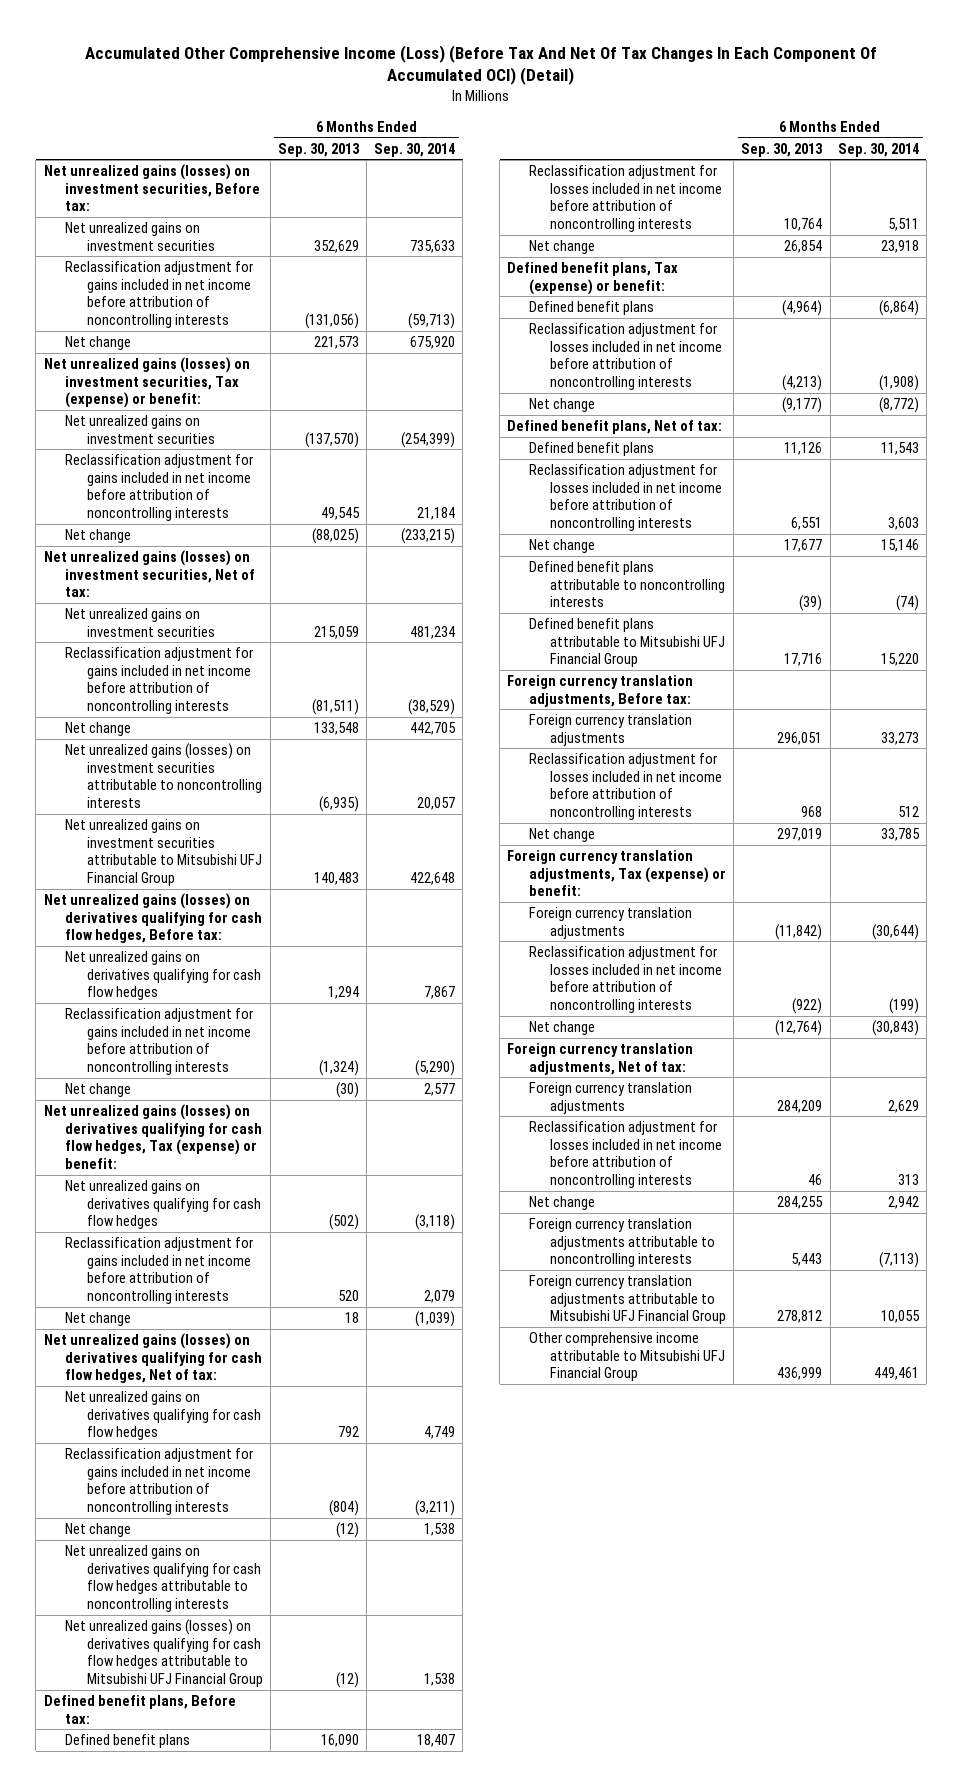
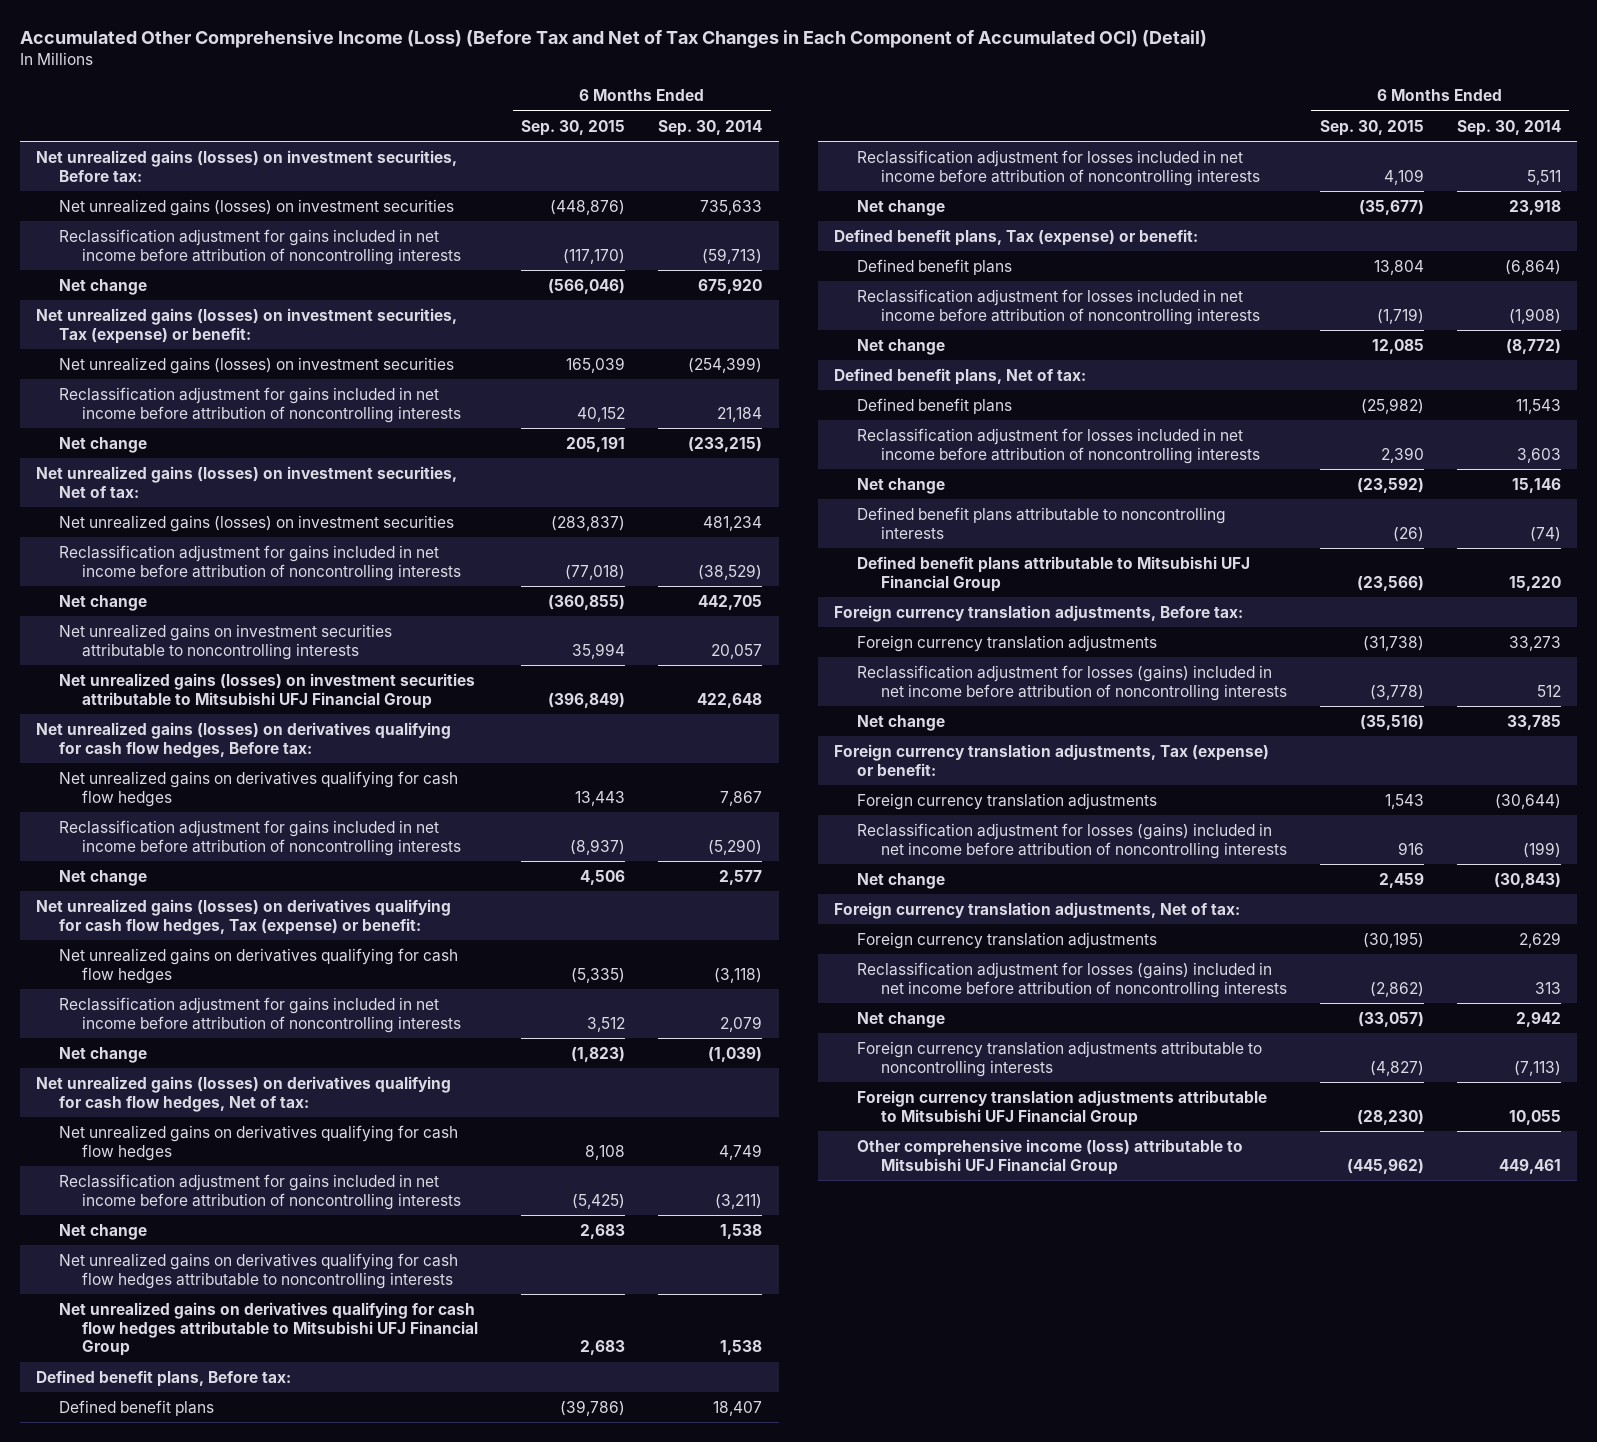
[85,44,878,86] Accumulated Other Comprehensive Income (Loss) (Before Tax And Net Of Tax Changes In Each Component Of Accumulated OCI) (Detail) -> [19,29,1207,48] Accumulated Other Comprehensive Income (Loss) (Before Tax and Net of Tax Changes in Each Component of Accumulated OCI) (Detail)
[277,142,360,157] Sep. 30, 2013 -> none
none -> [521,119,626,136] Sep. 30, 2015
[65,222,215,251] Net unrealized gains on investment securities -> [59,198,455,216] Net unrealized gains (losses) on investment securities
[65,415,215,444] Net unrealized gains on investment securities -> [59,356,455,374] Net unrealized gains (losses) on investment securities
[65,608,215,637] Net unrealized gains on investment securities -> [59,514,455,532] Net unrealized gains (losses) on investment securities
[65,743,262,809] Net unrealized gains (losses) on investment securities attributable to noncontrolling interests -> [59,623,393,660] Net unrealized gains on investment securities attributable to noncontrolling interests
[65,819,262,887] Net unrealized gains on investment securities attributable to Mitsubishi UFJ Financial Group -> [59,672,476,709] Net unrealized gains (losses) on investment securities attributable to Mitsubishi UFJ Financial Group
[65,1619,263,1688] Net unrealized gains (losses) on derivatives qualifying for cash flow hedges attributable to Mitsubishi UFJ Financial Group -> [59,1301,479,1357] Net unrealized gains on derivatives qualifying for cash flow hedges attributable to Mitsubishi UFJ Financial Group
[528,753,723,821] Reclassification adjustment for losses included in net income before attribution of noncontrolling interests -> [857,664,1287,701] Reclassification adjustment for losses (gains) included in net income before attribution of noncontrolling interests
[528,946,723,1014] Reclassification adjustment for losses included in net income before attribution of noncontrolling interests -> [857,822,1287,859] Reclassification adjustment for losses (gains) included in net income before attribution of noncontrolling interests
[528,1121,723,1189] Reclassification adjustment for losses included in net income before attribution of noncontrolling interests -> [857,961,1287,998] Reclassification adjustment for losses (gains) included in net income before attribution of noncontrolling interests
[528,1332,726,1382] Other comprehensive income attributable to Mitsubishi UFJ Financial Group -> [857,1138,1244,1175] Other comprehensive income (loss) attributable to Mitsubishi UFJ Financial Group

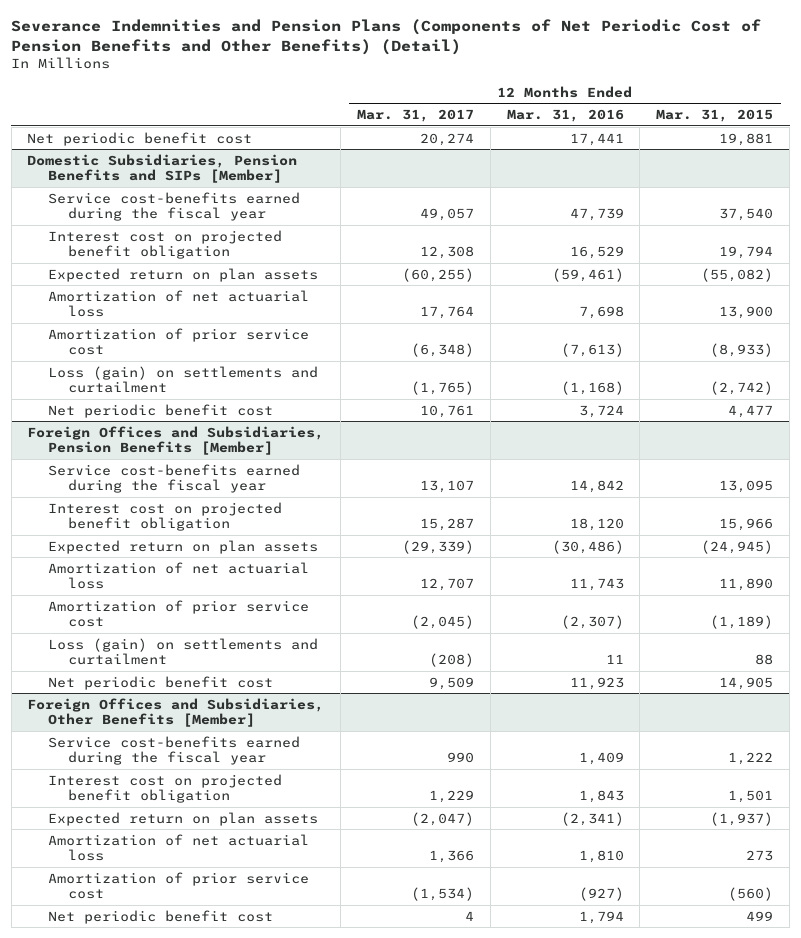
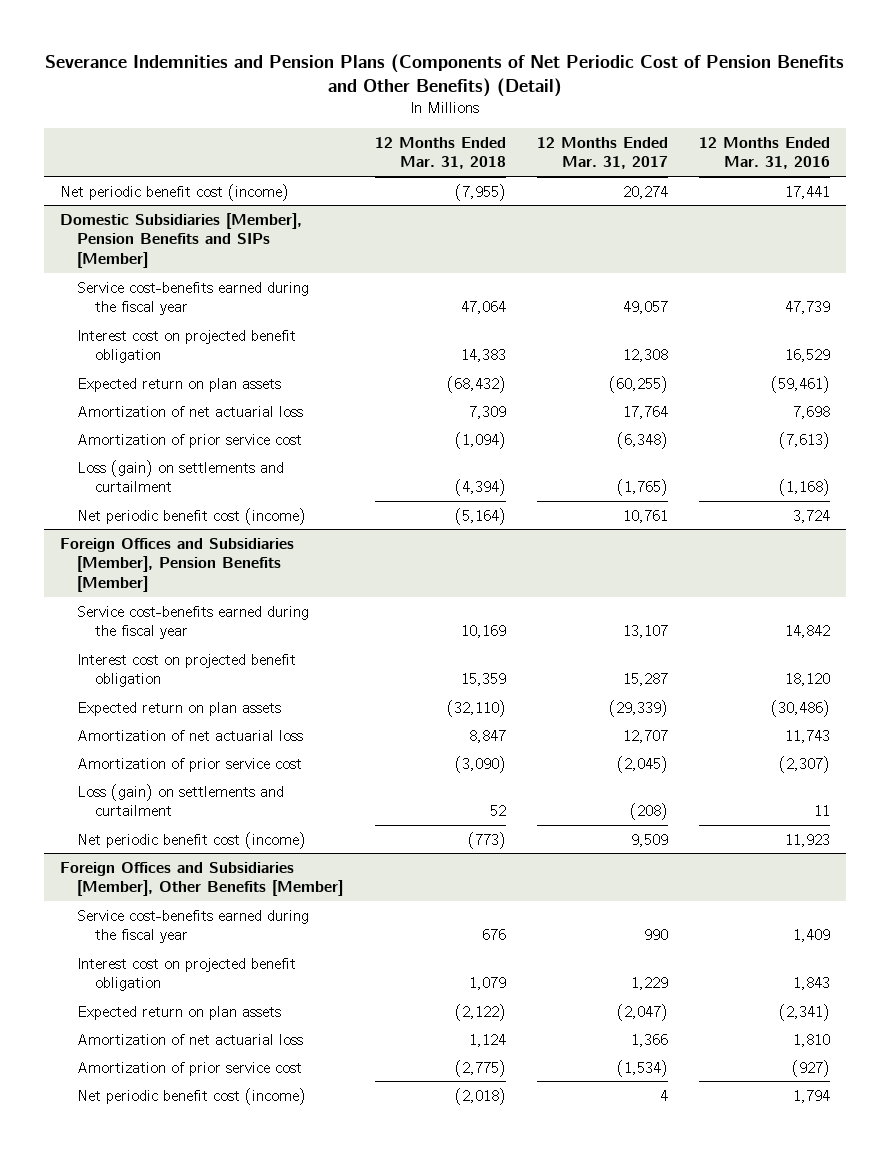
[656,108,774,122] Mar. 31, 2015 -> none
none -> [374,136,506,170] 12 Months Ended Mar. 31, 2018
[27,131,253,146] Net periodic benefit cost -> [59,183,289,201] Net periodic benefit cost (income)
[27,153,298,183] Domestic Subsidiaries, Pension Benefits and SIPs [Member] -> [59,212,302,268] Domestic Subsidiaries [Member], Pension Benefits and SIPs [Member]
[47,403,273,418] Net periodic benefit cost -> [77,507,307,525] Net periodic benefit cost (income)
[27,425,325,455] Foreign Offices and Subsidiaries, Pension Benefits [Member] -> [59,537,294,592] Foreign Offices and Subsidiaries [Member], Pension Benefits [Member]
[47,675,273,690] Net periodic benefit cost -> [77,831,307,849] Net periodic benefit cost (income)
[27,697,325,727] Foreign Offices and Subsidiaries, Other Benefits [Member] -> [59,861,344,897] Foreign Offices and Subsidiaries [Member], Other Benefits [Member]
[47,909,273,924] Net periodic benefit cost -> [77,1087,307,1105] Net periodic benefit cost (income)

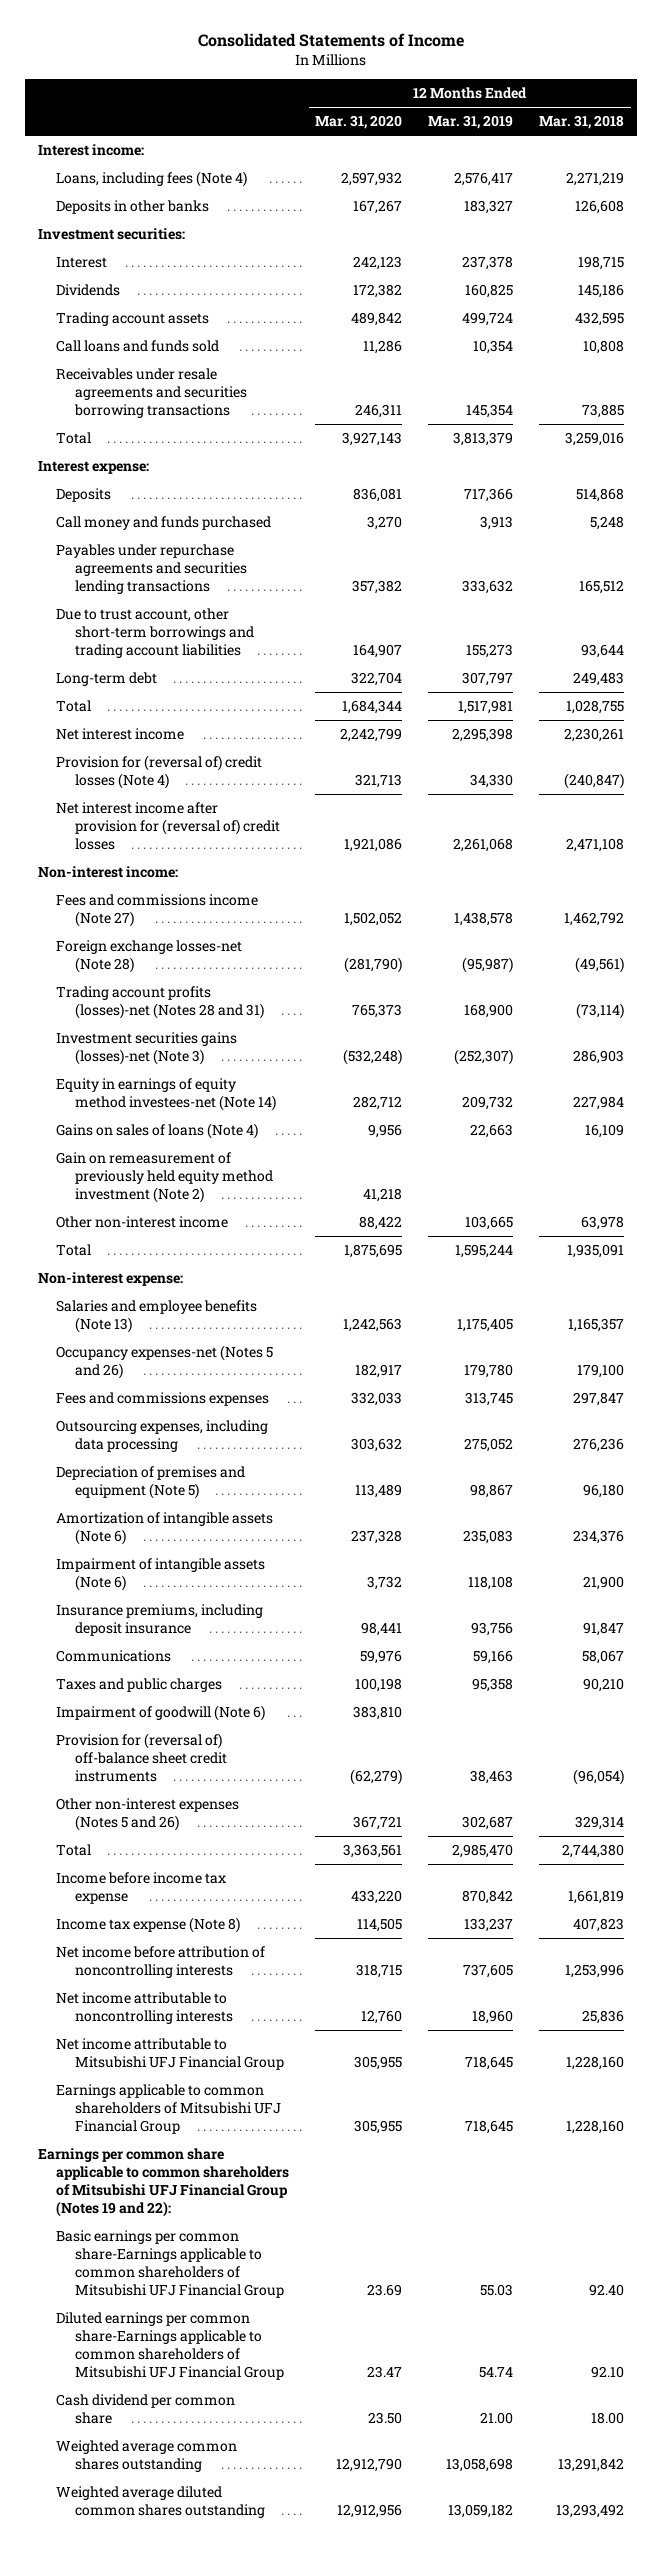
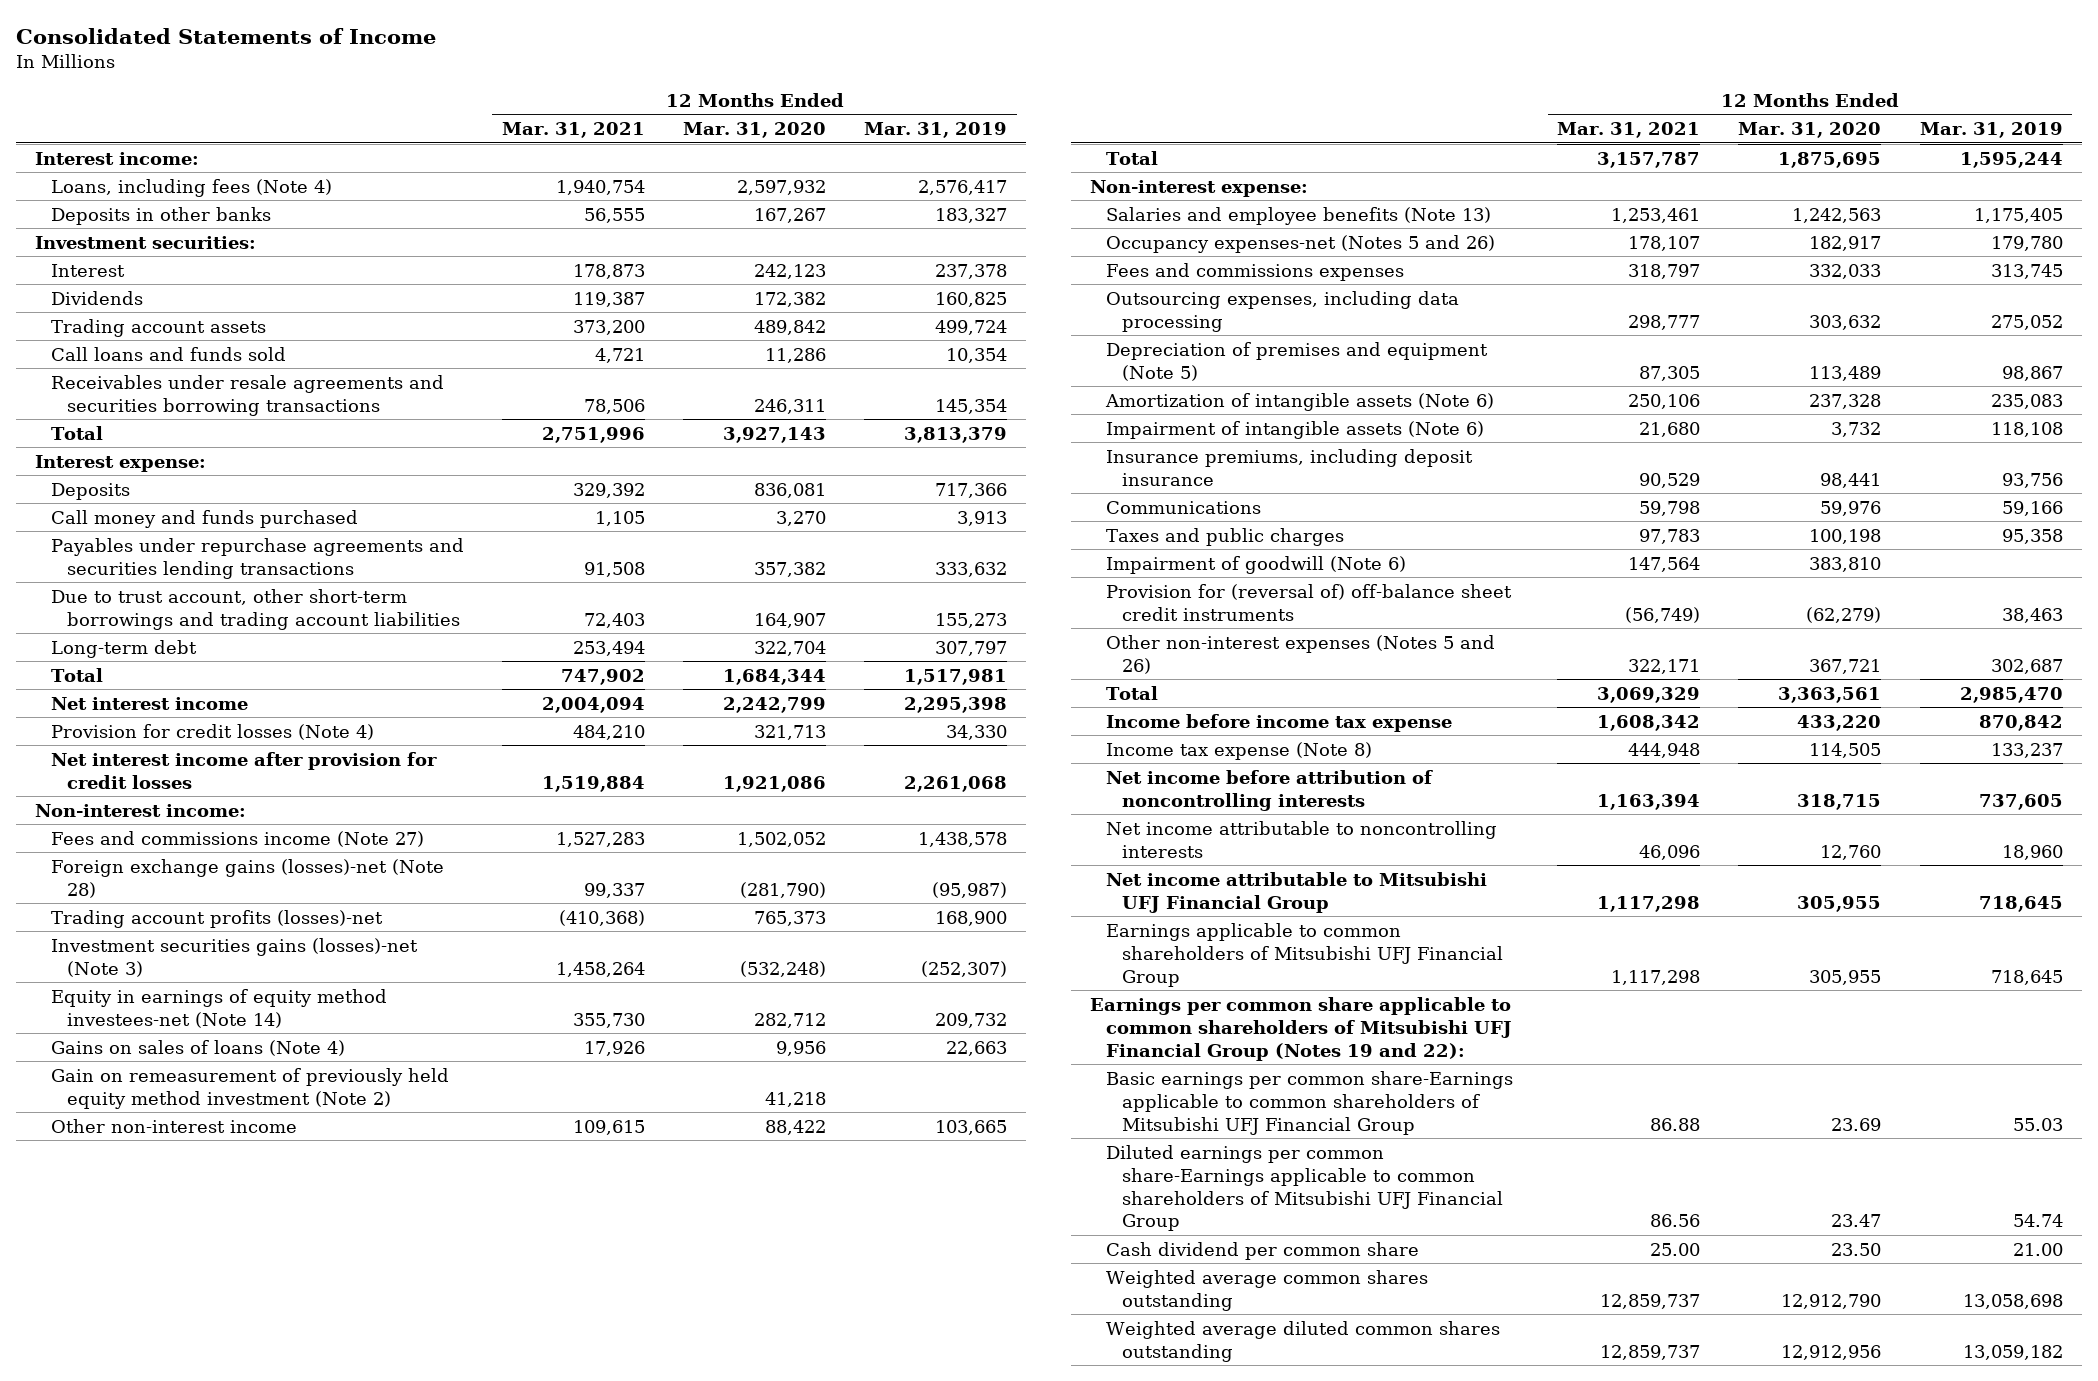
[539,115,625,130] Mar. 31, 2018 -> none
none -> [501,121,645,138] Mar. 31, 2021
[56,755,263,790] Provision for (reversal of) credit losses (Note 4) -> [50,723,374,740] Provision for credit losses (Note 4)
[56,802,280,851] Net interest income after provision for (reversal of) credit losses -> [50,751,437,789] Net interest income after provision for credit losses
[56,940,243,974] Foreign exchange losses-net (Note 28) -> [50,858,444,898] Foreign exchange gains (losses)-net (Note 28)
[56,986,264,1020] Trading account profits (losses)-net (Notes 28 and 31) -> [50,909,383,928] Trading account profits (losses)-net

